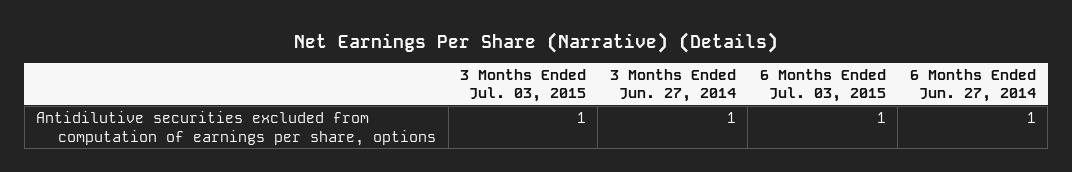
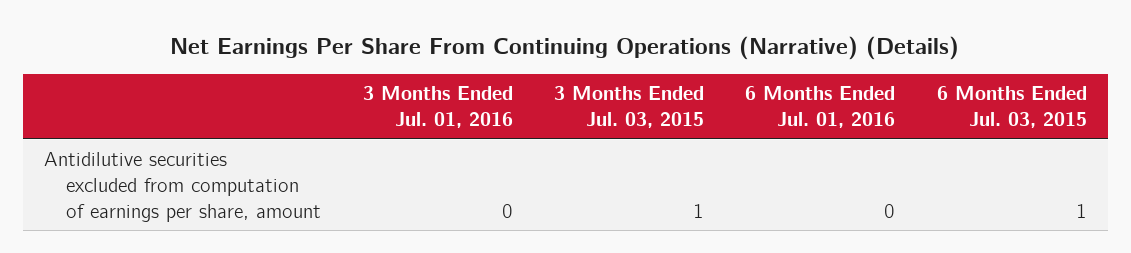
[293,31,778,53] Net Earnings Per Share (Narrative) (Details) -> [170,36,960,61] Net Earnings Per Share From Continuing Operations (Narrative) (Details)
[609,68,736,103] 3 Months Ended Jun. 27, 2014 -> none
[909,68,1036,103] 6 Months Ended Jun. 27, 2014 -> none
none -> [362,86,513,129] 3 Months Ended Jul. 01, 2016
none -> [745,86,896,129] 6 Months Ended Jul. 01, 2016
[36,111,437,146] Antidilutive securities excluded from computation of earnings per share, options -> [43,152,322,222] Antidilutive securities excluded from computation of earnings per share, amount

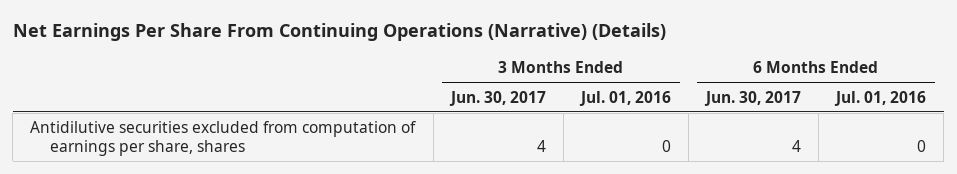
[553,86,704,129] 3 Months Ended Jul. 03, 2015 -> none
[936,86,1087,129] 6 Months Ended Jul. 03, 2015 -> none
none -> [448,90,546,106] Jun. 30, 2017
none -> [704,90,802,106] Jun. 30, 2017
[43,152,322,222] Antidilutive securities excluded from computation of earnings per share, amount -> [30,121,417,157] Antidilutive securities excluded from computation of earnings per share, shares

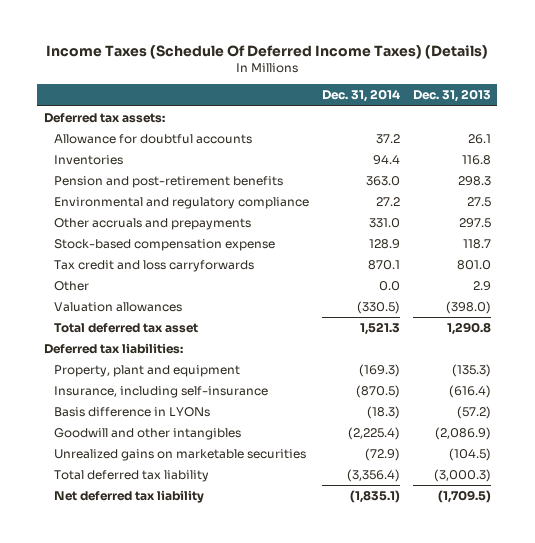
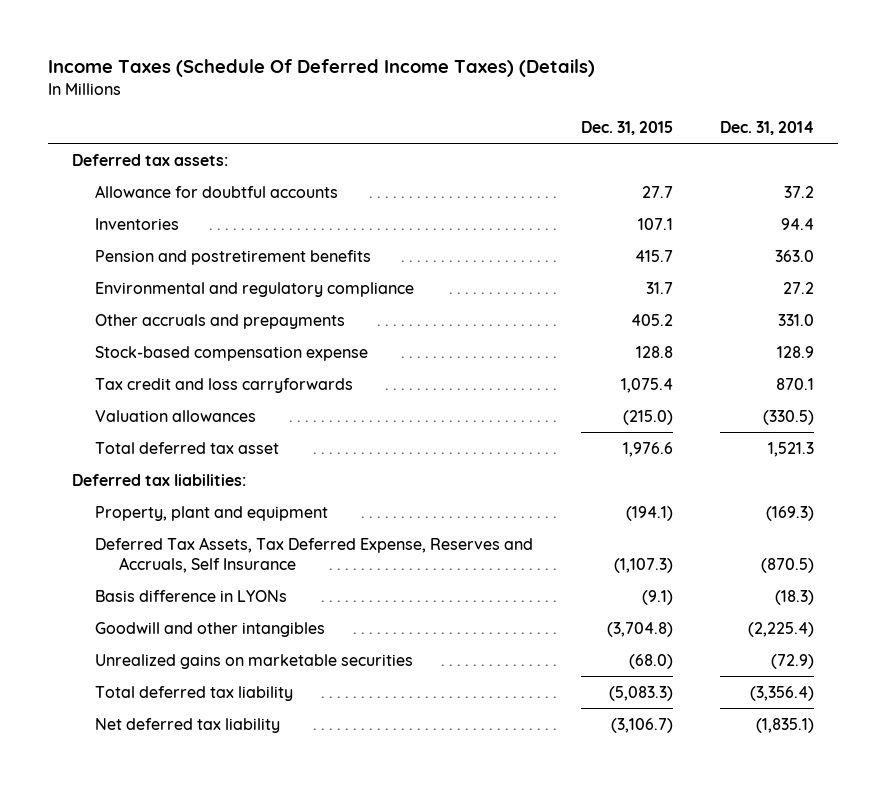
[412,89,491,103] Dec. 31, 2013 -> none
none -> [580,120,673,135] Dec. 31, 2015
[53,175,283,188] Pension and post-retirement benefits -> [95,249,372,265] Pension and postretirement benefits
[53,280,89,291] Other -> none
[53,385,268,398] Insurance, including self-insurance -> [95,536,534,574] Deferred Tax Assets, Tax Deferred Expense, Reserves and Accruals, Self Insurance

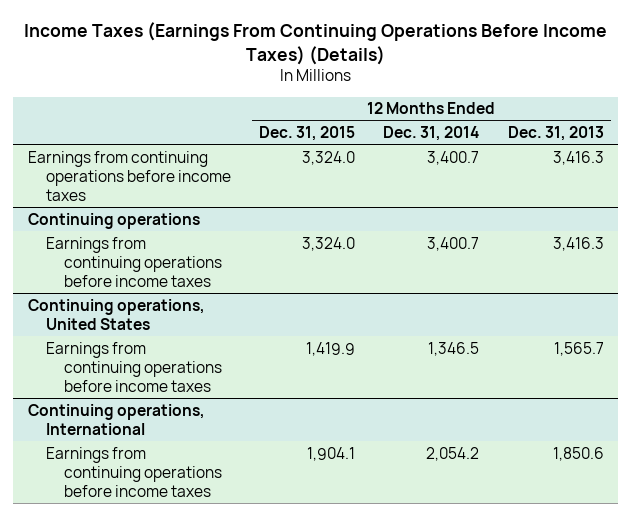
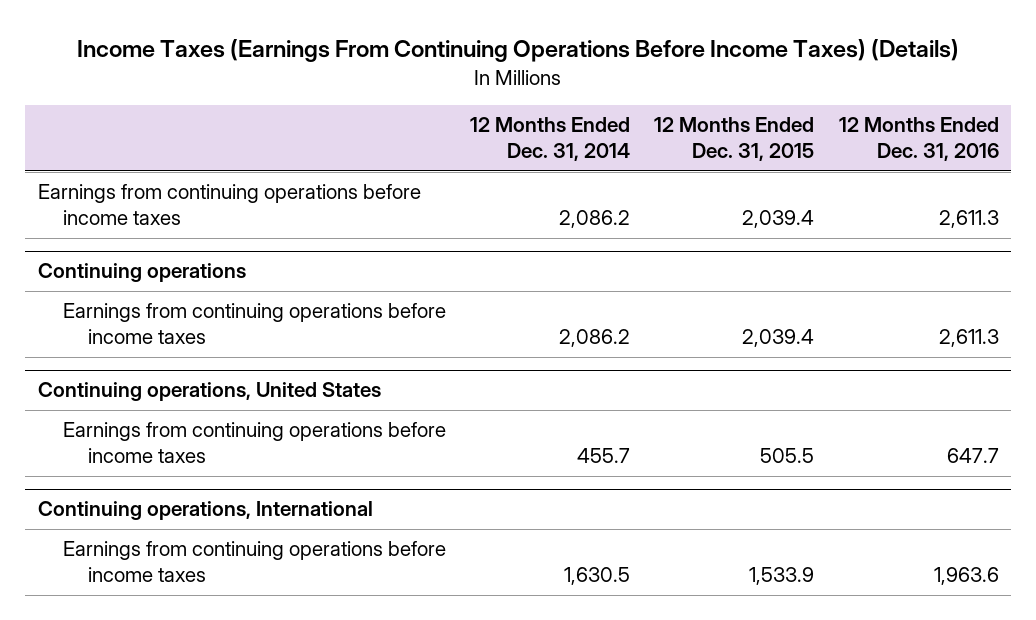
[507,126,604,142] Dec. 31, 2013 -> none
none -> [838,117,999,162] 12 Months Ended Dec. 31, 2016
[301,150,355,165] 3,324.0 -> [742,210,815,229] 2,039.4
[427,150,480,165] 3,400.7 -> [559,210,631,229] 2,086.2
[301,236,355,251] 3,324.0 -> [742,329,815,348] 2,039.4
[427,236,480,251] 3,400.7 -> [559,329,631,348] 2,086.2
[305,341,355,356] 1,419.9 -> [760,448,815,464] 505.5
[428,341,480,356] 1,346.5 -> [577,448,631,464] 455.7
[306,446,355,461] 1,904.1 -> [749,567,815,586] 1,533.9
[426,446,480,461] 2,054.2 -> [564,567,631,586] 1,630.5

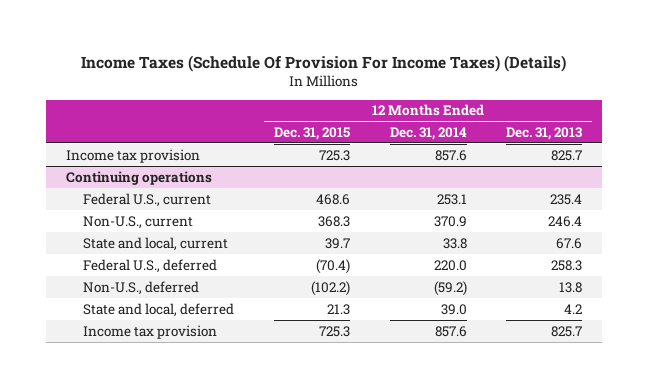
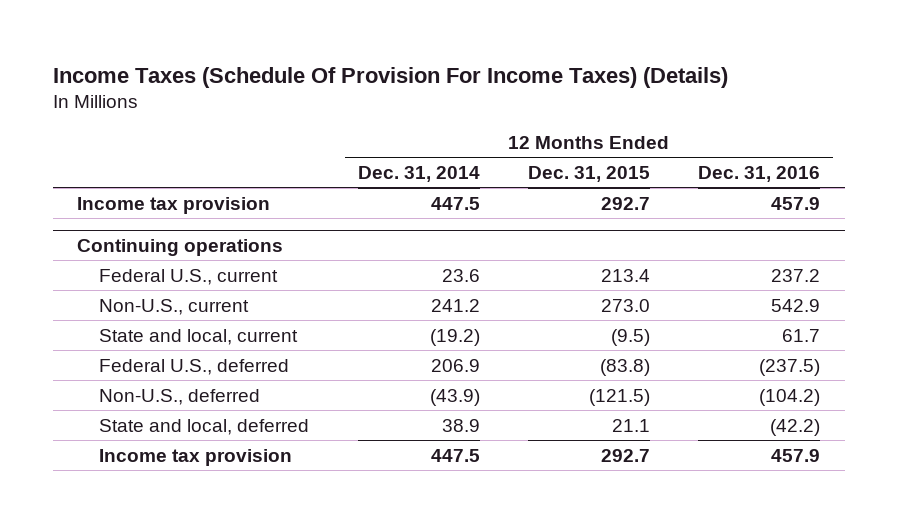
[506,127,583,141] Dec. 31, 2013 -> none
none -> [698,165,821,182] Dec. 31, 2016
[319,149,351,161] 725.3 -> [600,196,650,210] 292.7
[434,149,467,161] 857.6 -> [430,196,480,210] 447.5
[316,193,351,205] 468.6 -> [600,268,650,282] 213.4
[436,193,467,205] 253.1 -> [441,268,480,282] 23.6
[318,215,351,227] 368.3 -> [600,298,650,312] 273.0
[433,215,467,227] 370.9 -> [430,298,480,312] 241.2
[325,237,351,249] 39.7 -> [610,328,650,346] (9.5)
[442,237,467,249] 33.8 -> [429,328,480,346] (19.2)
[316,258,351,274] (70.4) -> [599,358,650,376] (83.8)
[433,259,467,271] 220.0 -> [430,358,480,372] 206.9
[311,280,351,296] (102.2) -> [588,388,650,406] (121.5)
[433,280,467,296] (59.2) -> [429,388,480,406] (43.9)
[327,303,351,315] 21.3 -> [611,418,650,432] 21.1
[440,303,467,315] 39.0 -> [441,418,480,432] 38.9
[319,325,351,337] 725.3 -> [600,448,650,462] 292.7
[434,325,467,337] 857.6 -> [430,448,480,462] 447.5

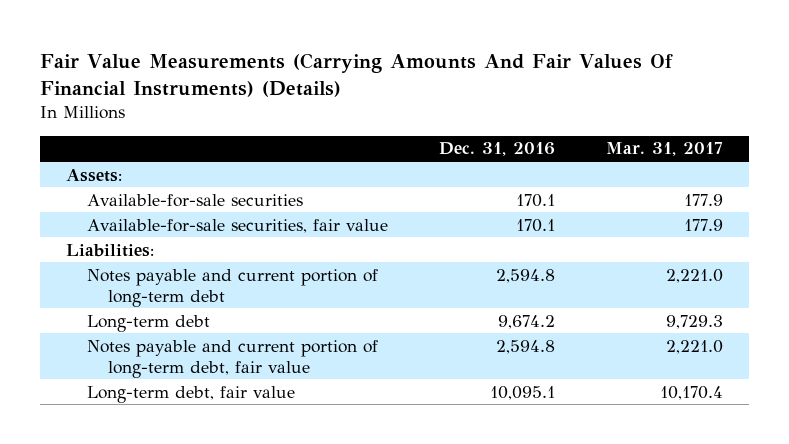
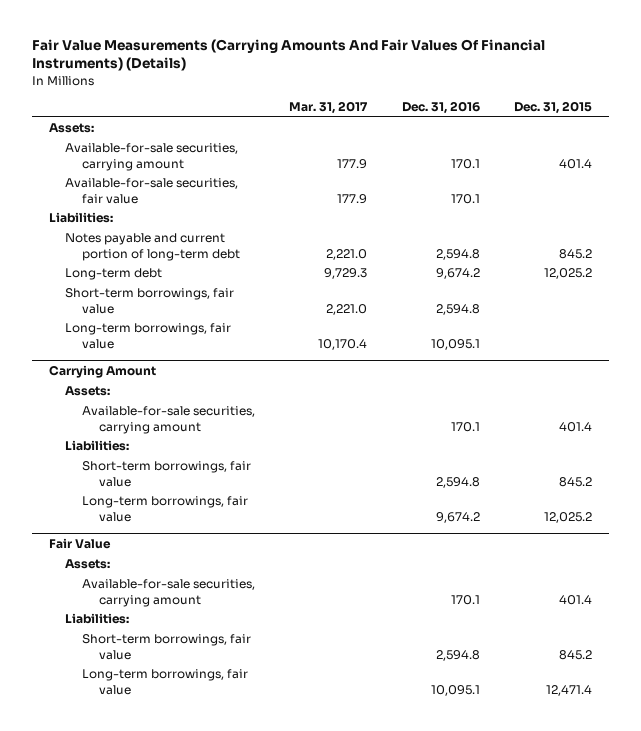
none -> [513,100,592,114] Dec. 31, 2015
[87,193,304,207] Available-for-sale securities -> [65,143,239,171] Available-for-sale securities, carrying amount
[87,339,379,378] Notes payable and current portion of long-term debt, fair value -> [65,288,235,314] Short-term borrowings, fair value
[87,385,296,403] Long-term debt, fair value -> [65,323,232,349] Long-term borrowings, fair value
none -> [48,365,156,379] Carrying Amount
none -> [65,386,111,397] Assets:
none -> [81,406,255,434] Available-for-sale securities, carrying amount
none -> [65,440,130,452] Liabilities:
none -> [81,461,251,487] Short-term borrowings, fair value
none -> [81,496,248,522] Long-term borrowings, fair value
none -> [48,538,111,550] Fair Value
none -> [65,559,111,570] Assets:
none -> [81,579,255,607] Available-for-sale securities, carrying amount
none -> [65,613,130,625] Liabilities:
none -> [81,634,251,660] Short-term borrowings, fair value
none -> [81,669,248,695] Long-term borrowings, fair value

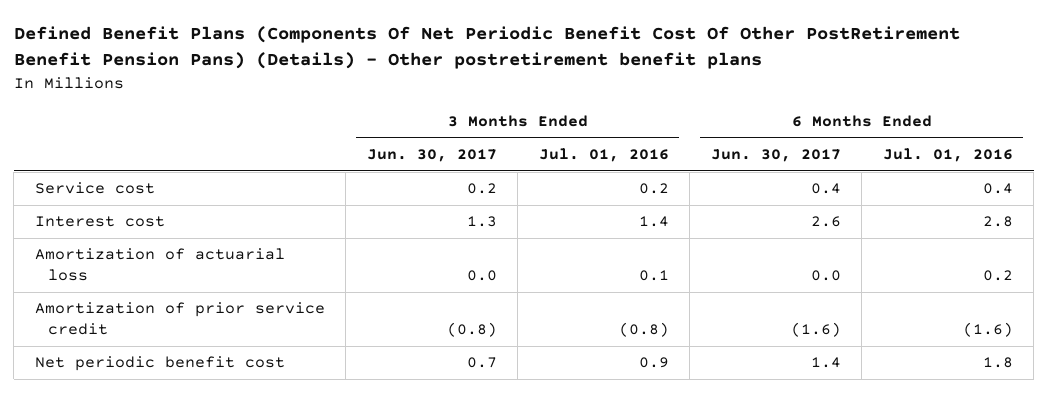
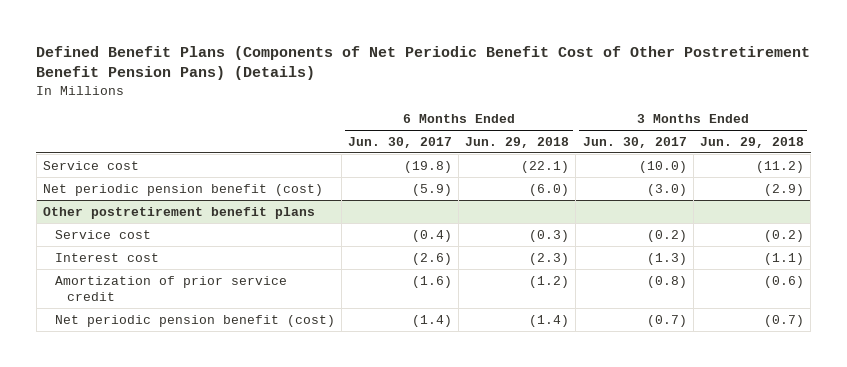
[13,26,960,70] Defined Benefit Plans (Components Of Net Periodic Benefit Cost Of Other PostRetirement Benefit Pension Pans) (Details) - Other postretirement benefit plans -> [36,45,811,80] Defined Benefit Plans (Components of Net Periodic Benefit Cost of Other Postretirement Benefit Pension Pans) (Details)
[538,147,669,162] Jul. 01, 2016 -> none
[882,147,1013,162] Jul. 01, 2016 -> none
none -> [465,136,570,148] Jun. 29, 2018
none -> [699,136,804,148] Jun. 29, 2018
[34,248,285,282] Amortization of actuarial loss -> none
[466,183,497,195] 0.2 -> [638,160,687,173] (10.0)
[810,183,841,195] 0.4 -> [404,160,453,173] (19.8)
none -> [43,183,324,196] Net periodic pension benefit (cost)
none -> [43,206,316,219] Other postretirement benefit plans
none -> [54,229,151,239] Service cost
[466,216,497,228] 1.3 -> [646,252,687,265] (1.3)
[810,216,841,228] 2.6 -> [412,252,453,265] (2.6)
[34,356,285,372] Net periodic benefit cost -> [54,314,335,327] Net periodic pension benefit (cost)
[466,357,497,369] 0.7 -> [646,314,687,327] (0.7)
[810,357,841,369] 1.4 -> [412,314,453,327] (1.4)

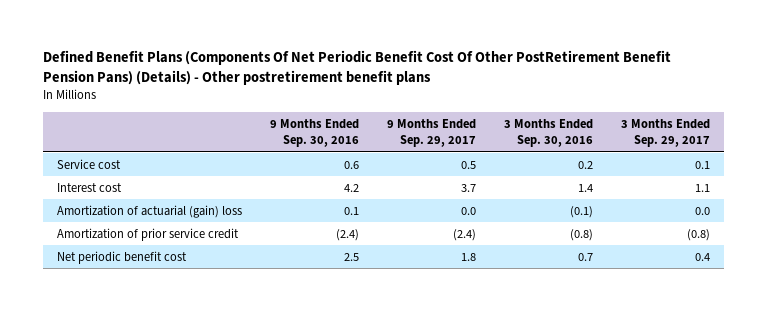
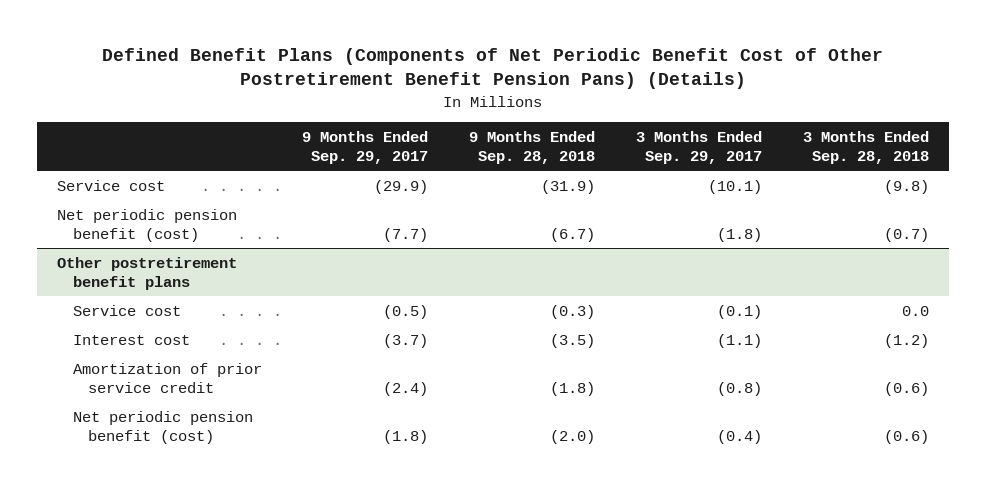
[42,50,671,86] Defined Benefit Plans (Components Of Net Periodic Benefit Cost Of Other PostRetirement Benefit Pension Pans) (Details) - Other postretirement benefit plans -> [101,48,883,90] Defined Benefit Plans (Components of Net Periodic Benefit Cost of Other Postretirement Benefit Pension Pans) (Details)
[269,118,359,148] 9 Months Ended Sep. 30, 2016 -> none
[504,118,594,148] 3 Months Ended Sep. 30, 2016 -> none
none -> [469,131,596,164] 9 Months Ended Sep. 28, 2018
none -> [802,131,929,164] 3 Months Ended Sep. 28, 2018
[56,204,242,218] Amortization of actuarial (gain) loss -> none
[460,160,476,169] 0.5 -> [374,179,429,194] (29.9)
[695,160,711,169] 0.1 -> [707,179,762,194] (10.1)
none -> [57,208,238,242] Net periodic pension benefit (cost)
none -> [57,256,238,290] Other postretirement benefit plans
none -> [72,304,181,316] Service cost
[460,183,476,192] 3.7 -> [383,333,429,348] (3.7)
[695,183,711,192] 1.1 -> [716,333,762,348] (1.1)
[56,250,187,264] Net periodic benefit cost -> [72,410,253,444] Net periodic pension benefit (cost)
[460,252,476,261] 1.8 -> [383,429,429,444] (1.8)
[695,252,711,261] 0.4 -> [716,429,762,444] (0.4)

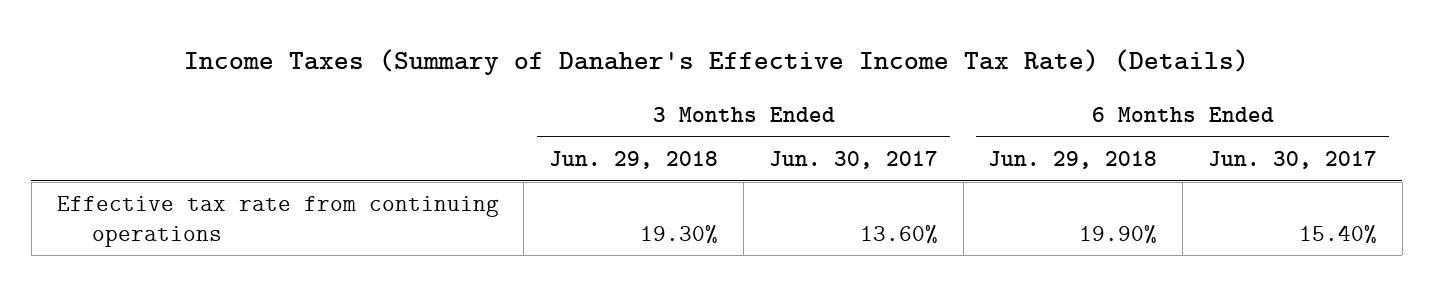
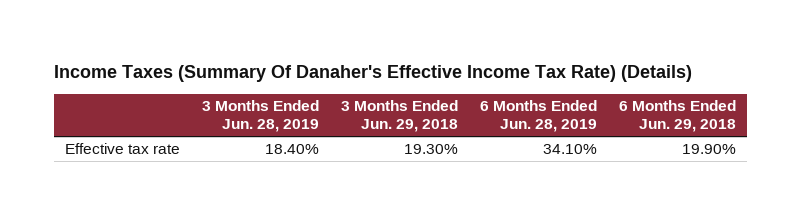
[183,48,1249,75] Income Taxes (Summary of Danaher's Effective Income Tax Rate) (Details) -> [53,65,692,83] Income Taxes (Summary Of Danaher's Effective Income Tax Rate) (Details)
[768,151,938,170] Jun. 30, 2017 -> none
[1207,151,1377,170] Jun. 30, 2017 -> none
none -> [201,100,319,133] 3 Months Ended Jun. 28, 2019
none -> [480,100,598,133] 6 Months Ended Jun. 28, 2019
[56,196,499,247] Effective tax rate from continuing operations -> [64,143,180,155] Effective tax rate

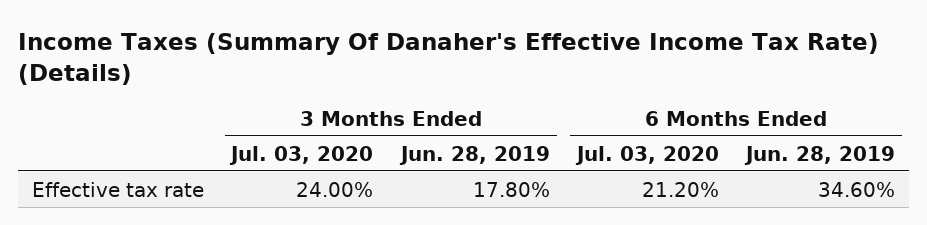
[341,100,459,133] 3 Months Ended Jun. 29, 2018 -> none
[619,100,737,133] 6 Months Ended Jun. 29, 2018 -> none
none -> [229,145,374,165] Jul. 03, 2020
none -> [575,145,720,165] Jul. 03, 2020
[264,144,319,155] 18.40% -> [472,181,550,197] 17.80%
[543,144,598,155] 34.10% -> [818,181,896,197] 34.60%

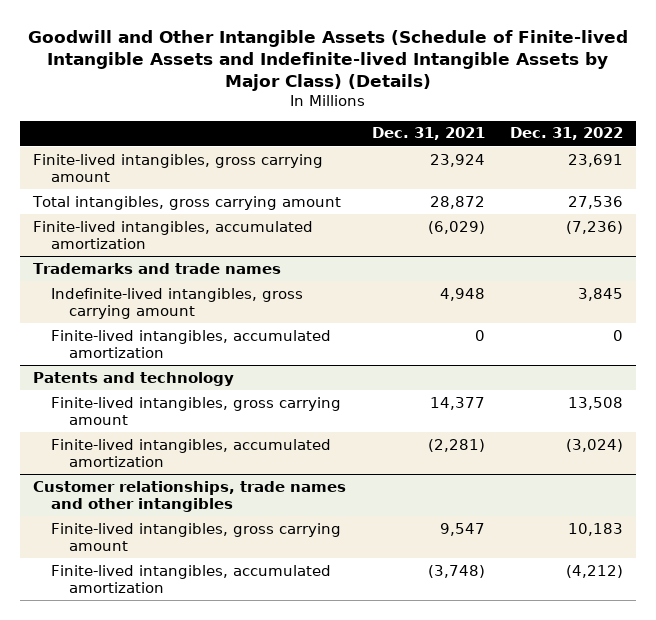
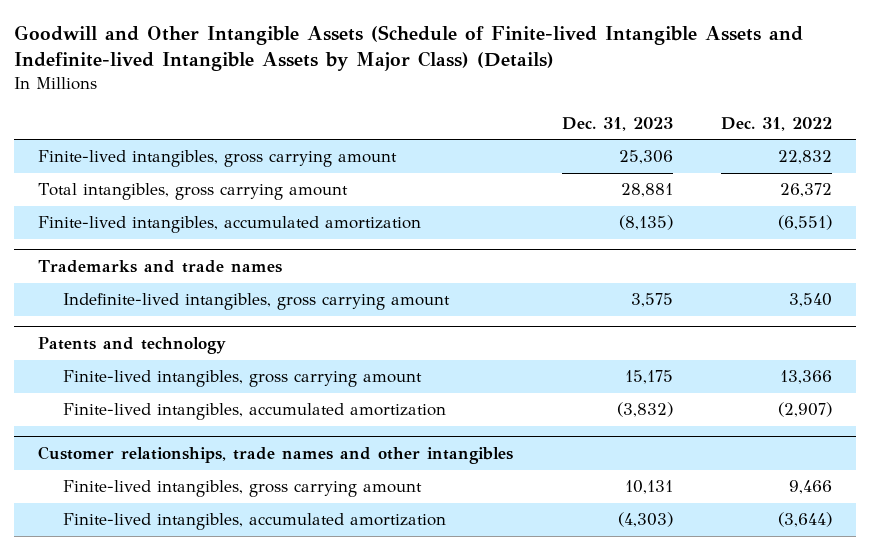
[371,127,485,141] Dec. 31, 2021 -> none
none -> [561,116,673,131] Dec. 31, 2023
[568,153,624,167] 23,691 -> [778,150,833,165] 22,832
[568,195,624,209] 27,536 -> [780,183,833,198] 26,372
[566,220,624,234] (7,236) -> [778,215,833,231] (6,551)
[50,329,331,359] Finite-lived intangibles, accumulated amortization -> none
[578,287,624,301] 3,845 -> [789,293,833,308] 3,540
[568,396,624,410] 13,508 -> [780,370,833,385] 13,366
[566,438,624,452] (3,024) -> [778,402,833,418] (2,907)
[568,522,624,536] 10,183 -> [789,480,833,495] 9,466
[566,564,624,578] (4,212) -> [778,512,833,528] (3,644)

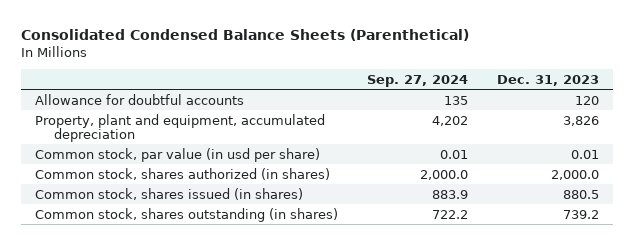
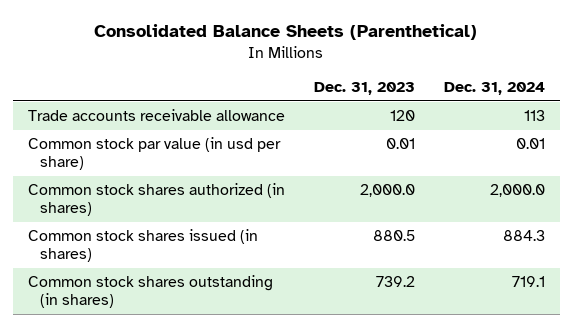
[21,29,470,42] Consolidated Condensed Balance Sheets (Parenthetical) -> [94,24,478,41] Consolidated Balance Sheets (Parenthetical)
[367,74,469,87] Sep. 27, 2024 -> none
none -> [443,82,545,96] Dec. 31, 2024
[35,113,326,142] Property, plant and equipment, accumulated depreciation -> none
[35,93,245,105] Allowance for doubtful accounts -> [27,109,285,122] Trade accounts receivable allowance
[35,147,321,162] Common stock, par value (in usd per share) -> [27,137,281,171] Common stock par value (in usd per share)
[35,167,331,180] Common stock, shares authorized (in shares) -> [27,183,285,217] Common stock shares authorized (in shares)
[35,187,304,200] Common stock, shares issued (in shares) -> [27,229,258,263] Common stock shares issued (in shares)
[35,207,339,222] Common stock, shares outstanding (in shares) -> [27,275,273,309] Common stock shares outstanding (in shares)

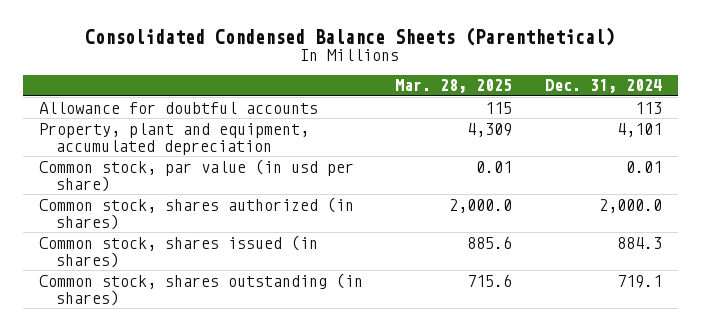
[94,24,478,41] Consolidated Balance Sheets (Parenthetical) -> [85,26,616,46] Consolidated Condensed Balance Sheets (Parenthetical)
[313,82,415,96] Dec. 31, 2023 -> none
none -> [395,79,513,94] Mar. 28, 2025
[27,109,285,122] Trade accounts receivable allowance -> [39,101,319,114] Allowance for doubtful accounts
none -> [39,122,310,155] Property, plant and equipment, accumulated depreciation
[27,137,281,171] Common stock par value (in usd per share) -> [39,158,355,192] Common stock, par value (in usd per share)
[27,183,285,217] Common stock shares authorized (in shares) -> [39,196,355,230] Common stock, shares authorized (in shares)
[27,229,258,263] Common stock shares issued (in shares) -> [39,234,319,268] Common stock, shares issued (in shares)
[27,275,273,309] Common stock shares outstanding (in shares) -> [39,272,364,306] Common stock, shares outstanding (in shares)

